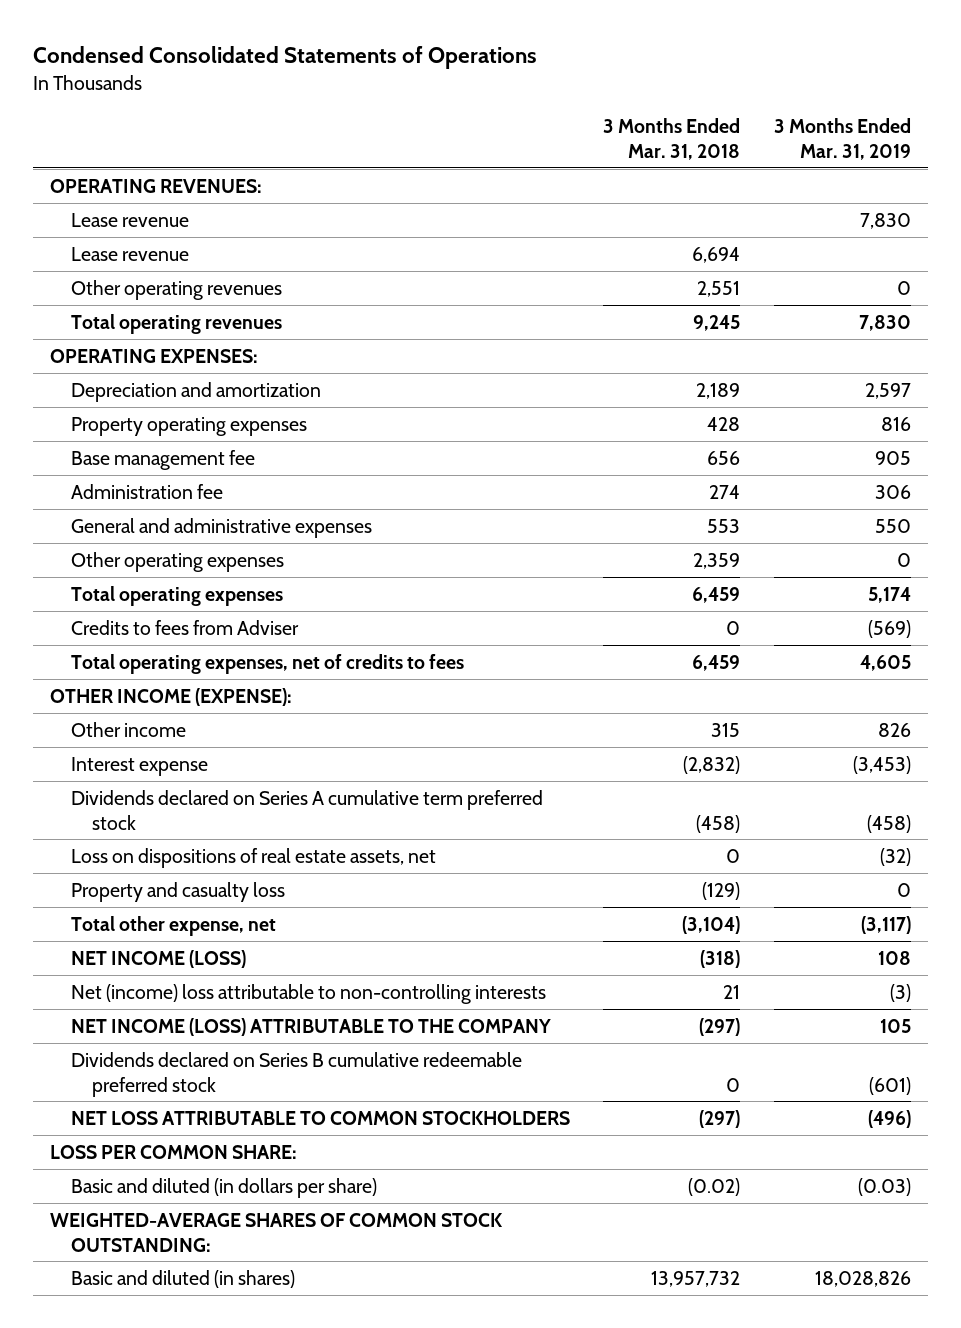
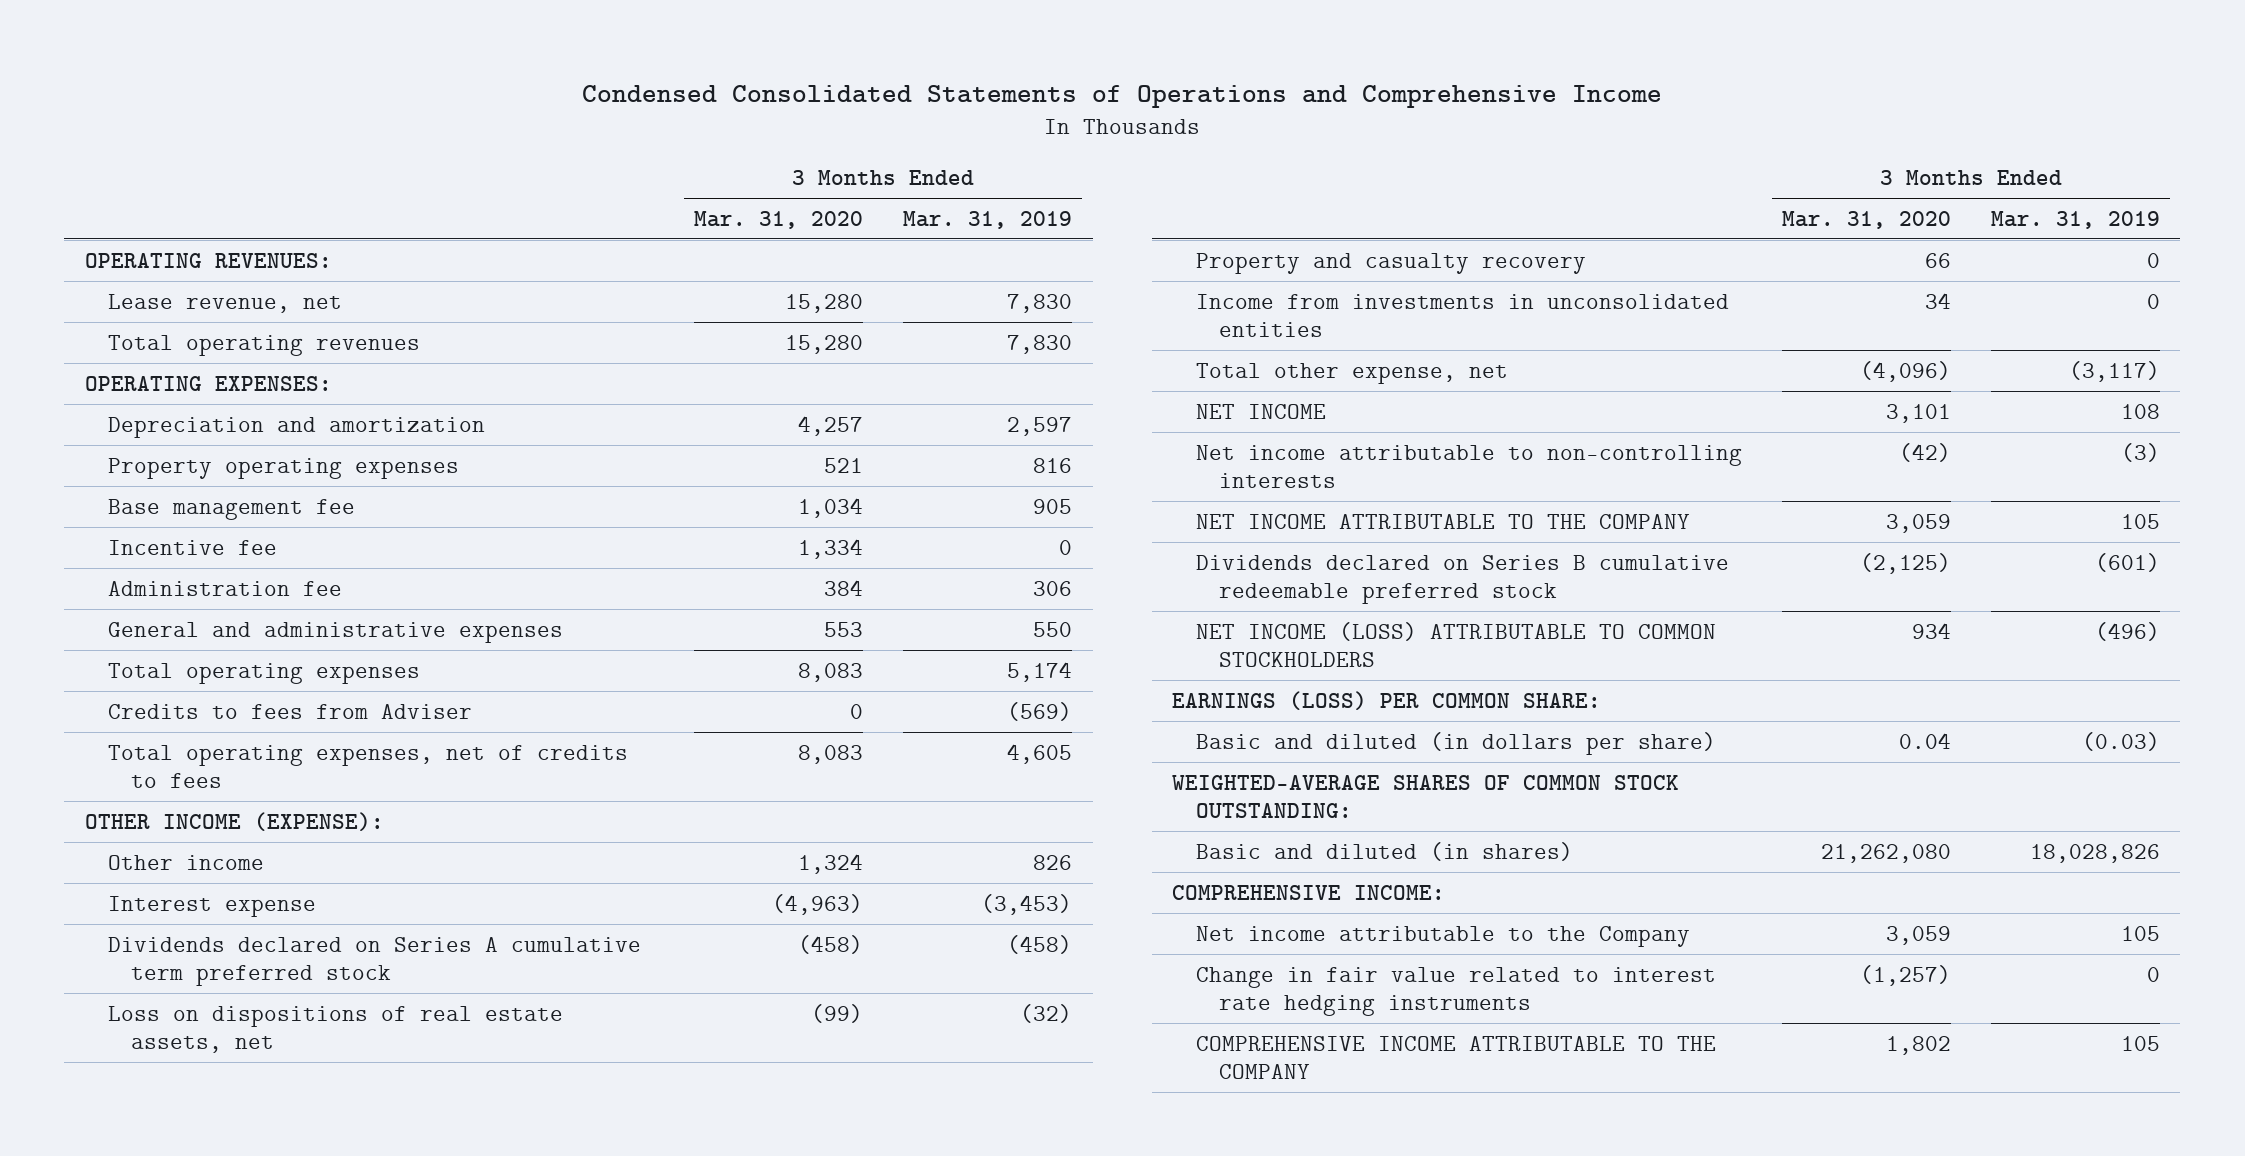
[33,46,538,70] Condensed Consolidated Statements of Operations -> [582,84,1663,108] Condensed Consolidated Statements of Operations and Comprehensive Income
[603,118,741,160] 3 Months Ended Mar. 31, 2018 -> none
none -> [694,210,864,229] Mar. 31, 2020
[71,246,190,261] Lease revenue -> none
[71,279,283,300] Other operating revenues -> none
[71,212,190,227] Lease revenue -> [107,293,342,313] Lease revenue, net
none -> [107,539,277,555] Incentive fee
[71,551,285,572] Other operating expenses -> none
[71,881,286,902] Property and casualty loss -> [1195,252,1586,274] Property and casualty recovery
none -> [1195,293,1729,337] Income from investments in unconsolidated entities
[71,949,247,968] NET INCOME (LOSS) -> [1195,403,1326,419] NET INCOME
[71,983,547,1004] Net (income) loss attributable to non-controlling interests -> [1195,444,1742,488] Net income attributable to non-controlling interests
[71,1017,552,1036] NET INCOME (LOSS) ATTRIBUTABLE TO THE COMPANY -> [1195,513,1690,529] NET INCOME ATTRIBUTABLE TO THE COMPANY
[71,1110,571,1125] NET LOSS ATTRIBUTABLE TO COMMON STOCKHOLDERS -> [1195,621,1716,667] NET INCOME (LOSS) ATTRIBUTABLE TO COMMON STOCKHOLDERS
[49,1144,297,1159] LOSS PER COMMON SHARE: -> [1172,690,1602,710] EARNINGS (LOSS) PER COMMON SHARE:
none -> [1172,884,1446,900] COMPREHENSIVE INCOME:
none -> [1195,925,1690,947] Net income attributable to the Company
none -> [1195,966,1716,1016] Change in fair value related to interest rate hedging instruments
none -> [1195,1035,1716,1079] COMPREHENSIVE INCOME ATTRIBUTABLE TO THE COMPANY

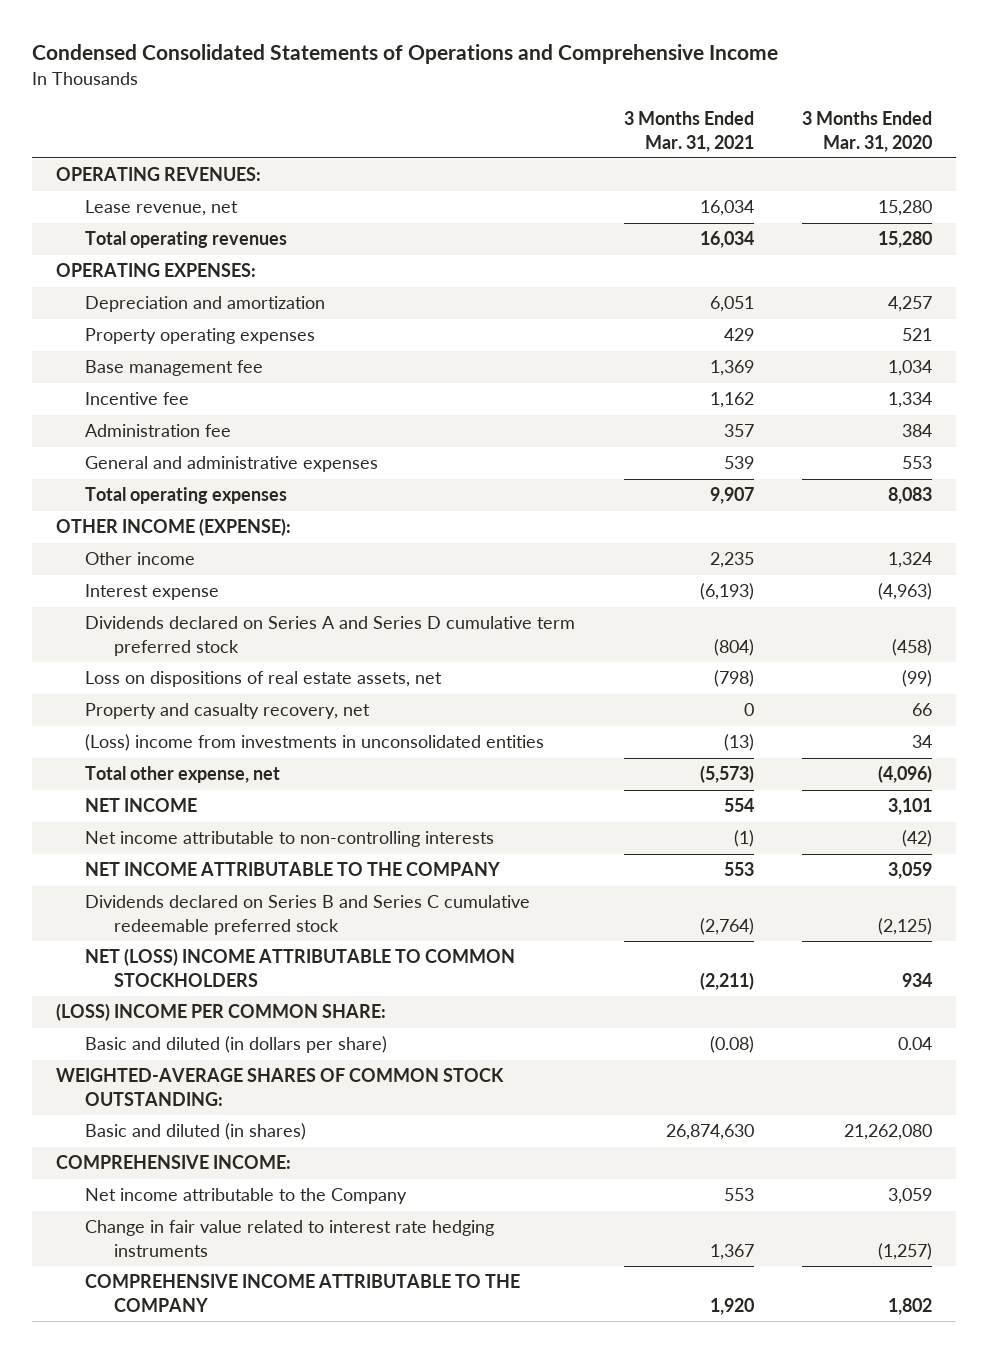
[903,210,1073,229] Mar. 31, 2019 -> none
none -> [623,111,754,152] 3 Months Ended Mar. 31, 2021
[107,703,472,719] Credits to fees from Adviser -> none
[107,744,628,788] Total operating expenses, net of credits to fees -> none
[107,936,641,986] Dividends declared on Series A cumulative term preferred stock -> [85,616,576,656] Dividends declared on Series A and Series D cumulative term preferred stock
[1195,252,1586,274] Property and casualty recovery -> [85,703,371,720] Property and casualty recovery, net
[1195,293,1729,337] Income from investments in unconsolidated entities -> [85,734,545,752] (Loss) income from investments in unconsolidated entities
[1195,554,1729,604] Dividends declared on Series B cumulative redeemable preferred stock -> [85,895,531,935] Dividends declared on Series B and Series C cumulative redeemable preferred stock
[1195,621,1716,667] NET INCOME (LOSS) ATTRIBUTABLE TO COMMON STOCKHOLDERS -> [85,948,516,987] NET (LOSS) INCOME ATTRIBUTABLE TO COMMON STOCKHOLDERS
[1172,690,1602,710] EARNINGS (LOSS) PER COMMON SHARE: -> [56,1003,387,1022] (LOSS) INCOME PER COMMON SHARE:

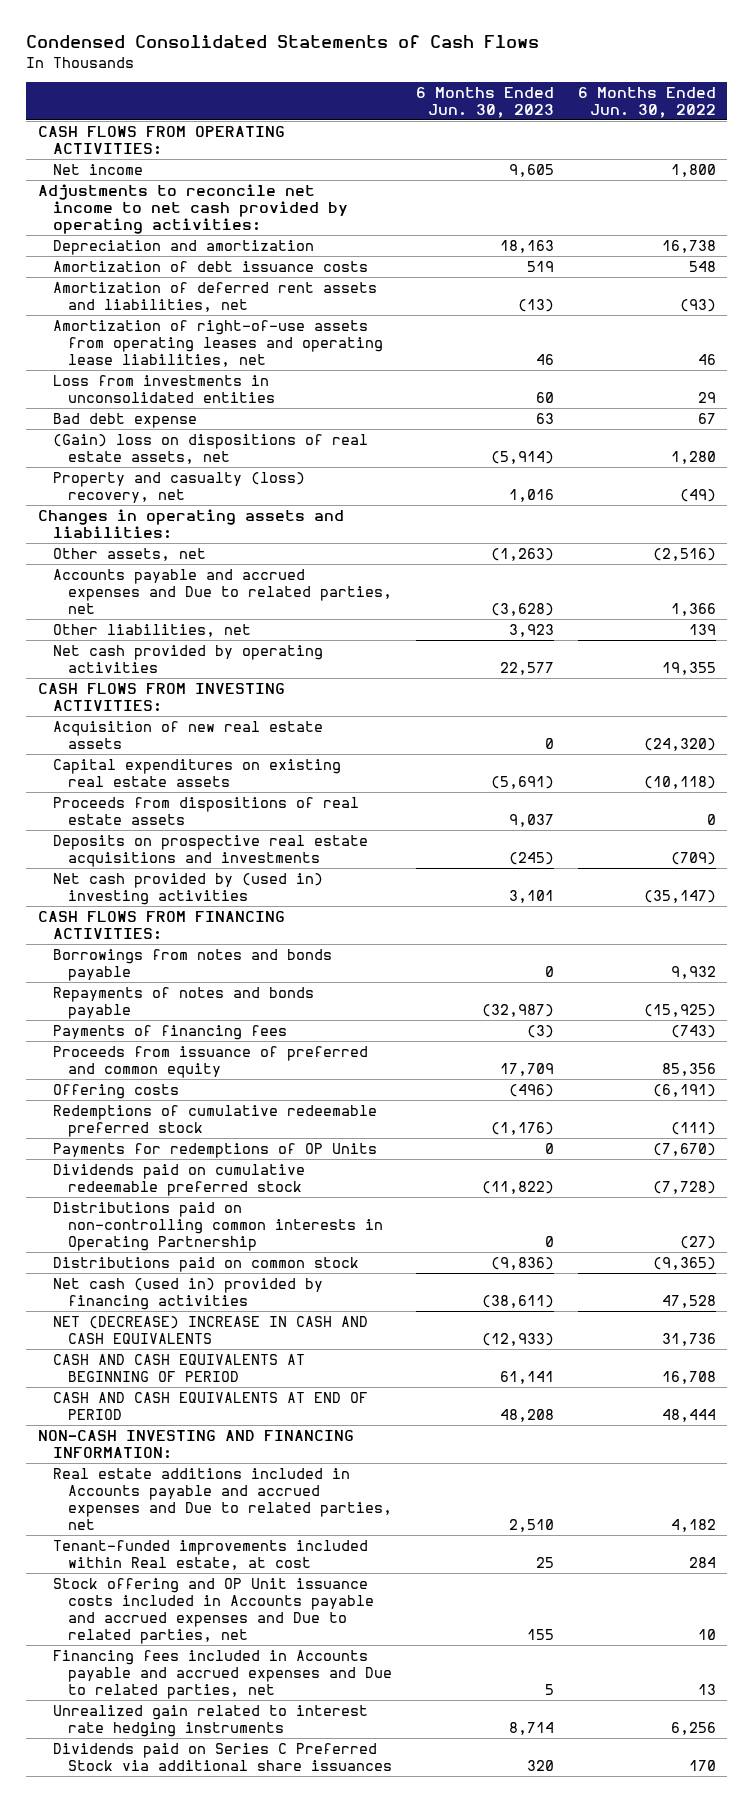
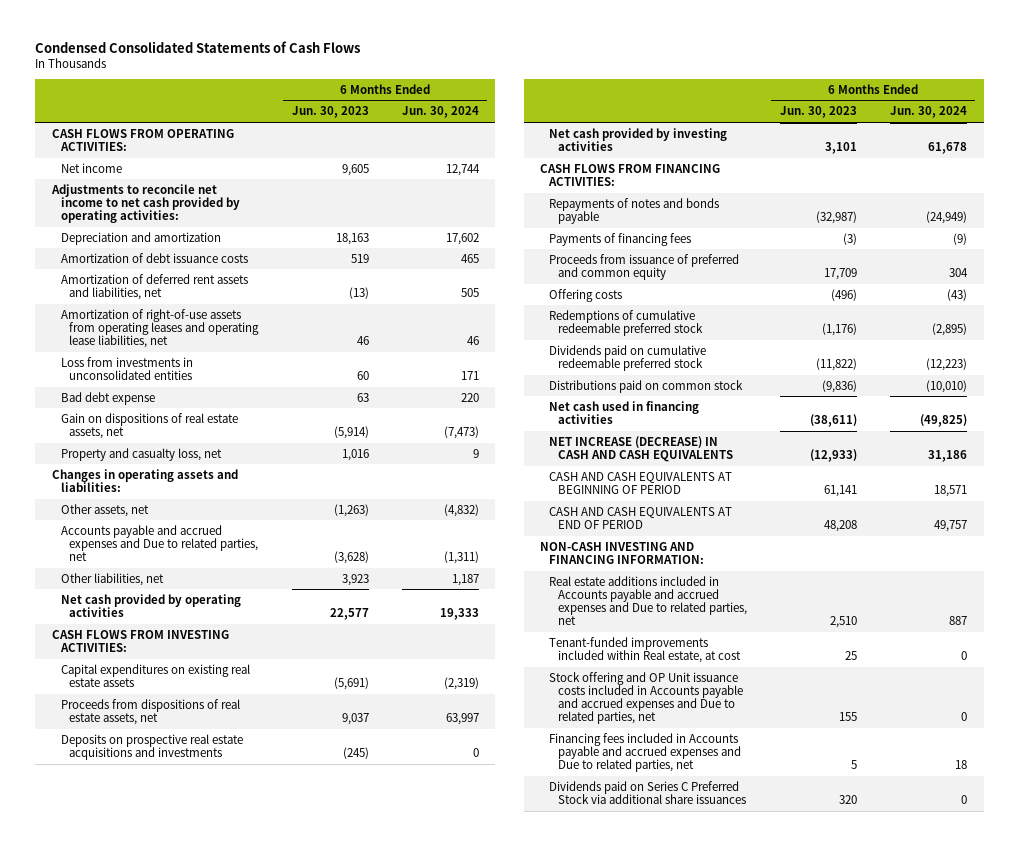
[577,86,716,118] 6 Months Ended Jun. 30, 2022 -> none
none -> [401,106,479,119] Jun. 30, 2024
[53,433,369,464] (Gain) loss on dispositions of real estate assets, net -> [60,412,238,439] Gain on dispositions of real estate assets, net
[53,471,306,503] Property and casualty (loss) recovery, net -> [60,447,222,461] Property and casualty loss, net
[53,720,324,749] Acquisition of new real estate assets -> none
[53,796,360,825] Proceeds from dispositions of real estate assets -> [60,698,240,725] Proceeds from dispositions of real estate assets, net
[53,872,324,905] Net cash provided by (used in) investing activities -> [548,127,727,151] Net cash provided by investing activities
[53,948,333,981] Borrowings from notes and bonds payable -> none
[53,1142,378,1158] Payments for redemptions of OP Units -> none
[53,1201,384,1251] Distributions paid on non-controlling common interests in Operating Partnership -> none
[53,1277,324,1310] Net cash (used in) provided by financing activities -> [548,400,699,424] Net cash used in financing activities
[53,1315,369,1344] NET (DECREASE) INCREASE IN CASH AND CASH EQUIVALENTS -> [548,435,733,462] NET INCREASE (DECREASE) IN CASH AND CASH EQUIVALENTS
[53,1704,369,1737] Unrealized gain related to interest rate hedging instruments -> none

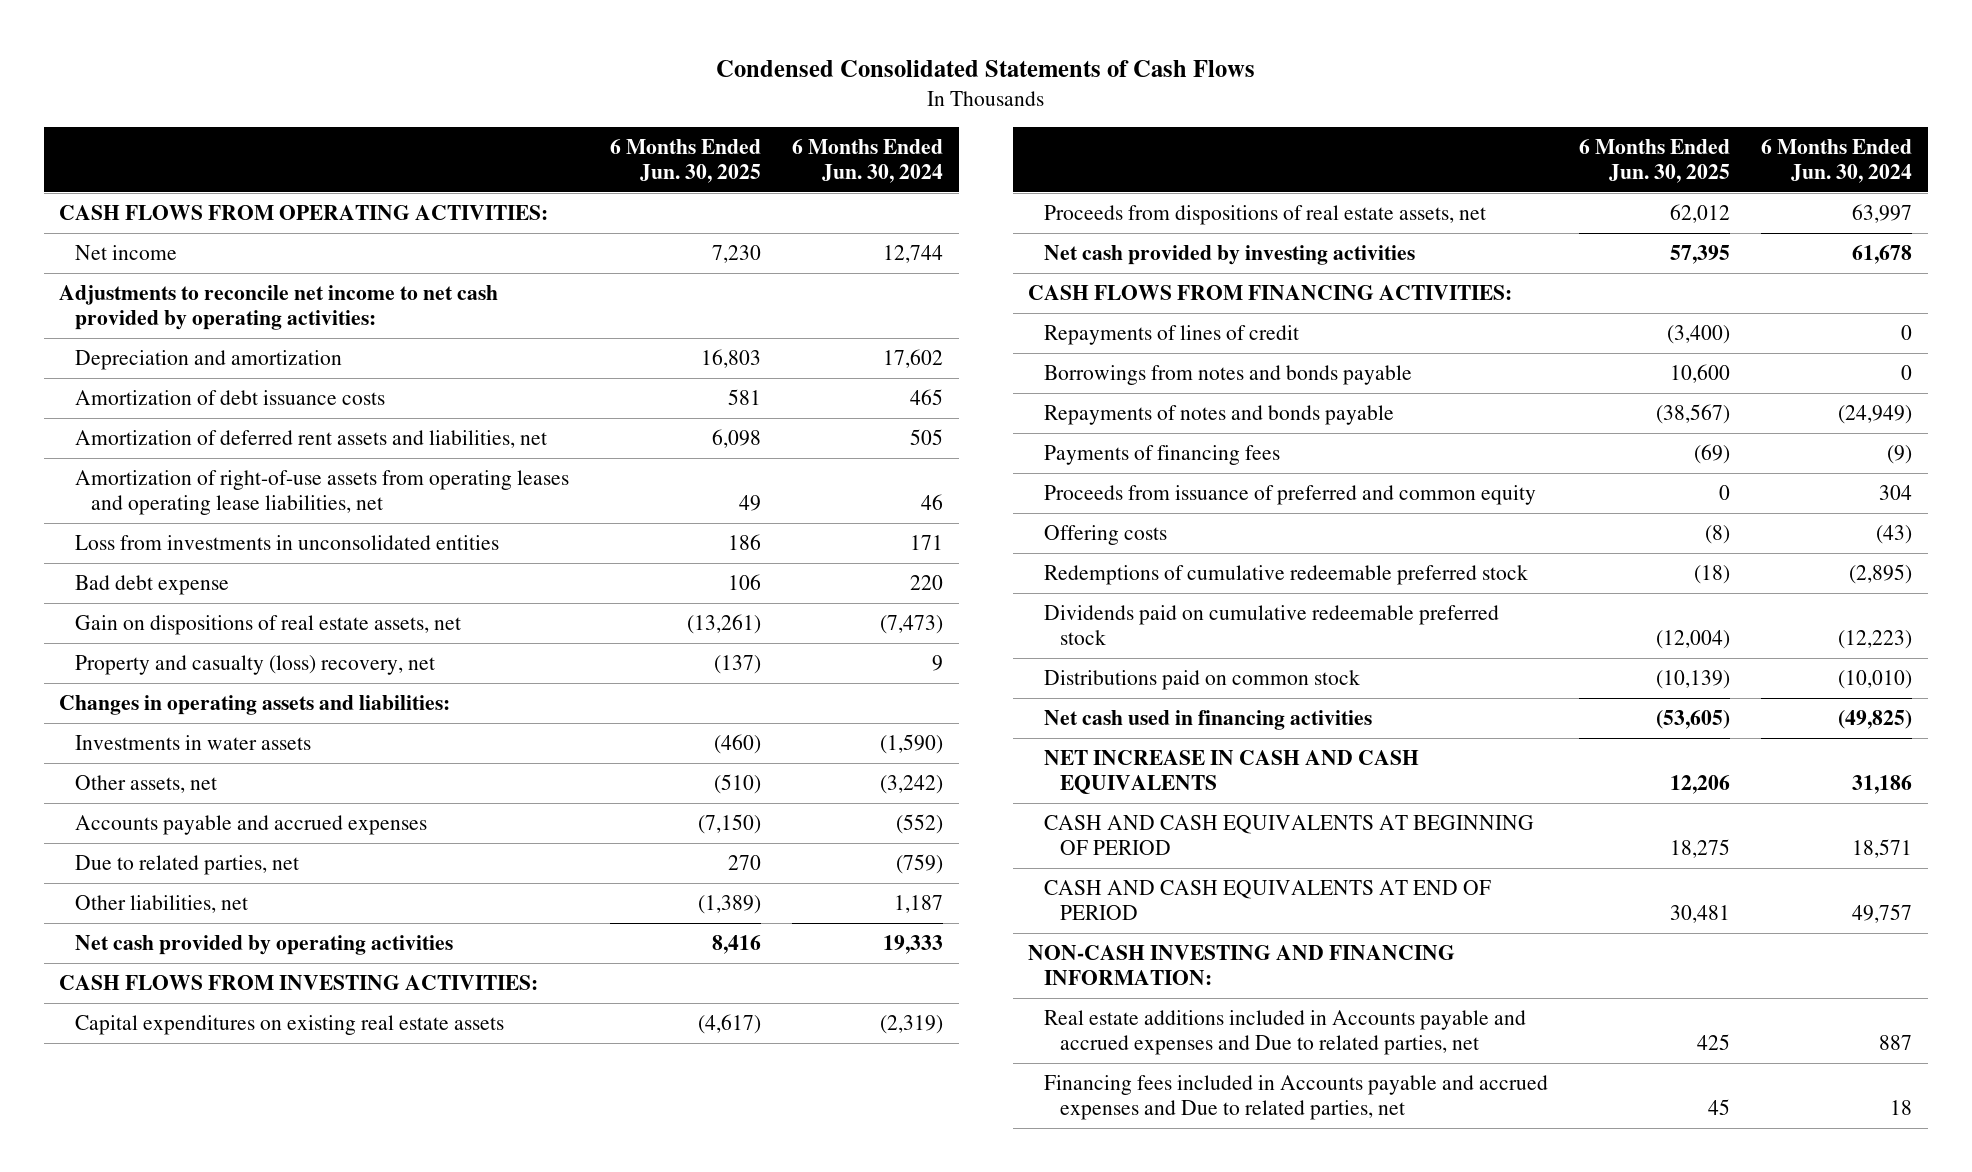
[291,106,369,119] Jun. 30, 2023 -> none
none -> [610,139,762,183] 6 Months Ended Jun. 30, 2025
[60,447,222,461] Property and casualty loss, net -> [74,654,435,675] Property and casualty (loss) recovery, net
none -> [74,734,311,750] Investments in water assets
[443,503,479,517] (4,832) -> [880,774,944,794] (3,242)
[60,524,259,561] Accounts payable and accrued expenses and Due to related parties, net -> [74,814,427,835] Accounts payable and accrued expenses
[443,550,479,564] (1,311) -> [896,813,944,834] (552)
none -> [74,854,299,875] Due to related parties, net
[60,733,243,760] Deposits on prospective real estate acquisitions and investments -> none
none -> [1043,324,1299,345] Repayments of lines of credit
none -> [1043,364,1412,385] Borrowings from notes and bonds payable
[548,435,733,462] NET INCREASE (DECREASE) IN CASH AND CASH EQUIVALENTS -> [1043,749,1419,794] NET INCREASE IN CASH AND CASH EQUIVALENTS
[548,636,741,663] Tenant-funded improvements included within Real estate, at cost -> none
[548,671,743,725] Stock offering and OP Unit issuance costs included in Accounts payable and accrued expenses and Due to related parties, net -> none
[548,780,746,804] Dividends paid on Series C Preferred Stock via additional share issuances -> none

